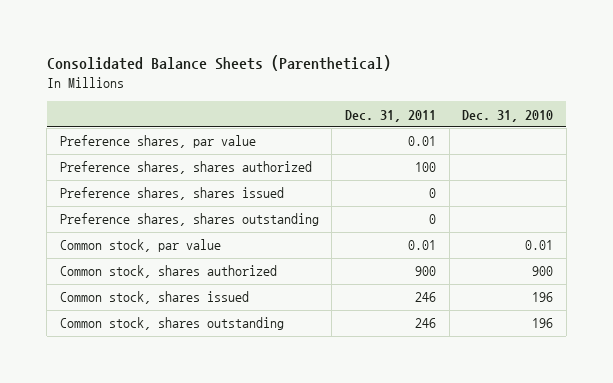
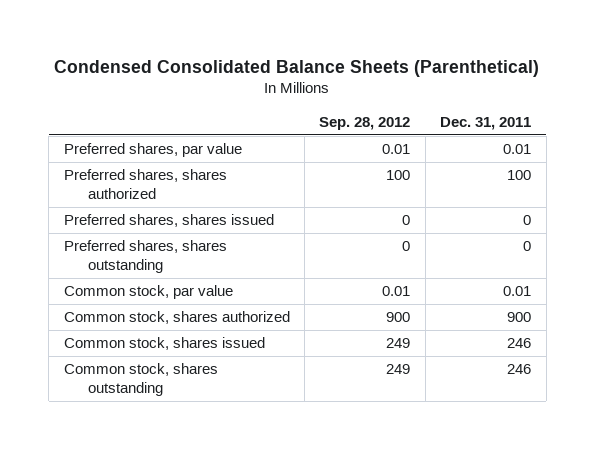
[46,55,391,72] Consolidated Balance Sheets (Parenthetical) -> [54,59,540,77] Condensed Consolidated Balance Sheets (Parenthetical)
[462,109,554,122] Dec. 31, 2010 -> none
none -> [319,116,411,130] Sep. 28, 2012
[59,135,256,149] Preference shares, par value -> [63,143,242,158] Preferred shares, par value
[59,161,312,175] Preference shares, shares authorized -> [63,169,227,200] Preferred shares, shares authorized
[59,187,284,201] Preference shares, shares issued -> [63,214,274,228] Preferred shares, shares issued
[59,213,319,227] Preference shares, shares outstanding -> [63,240,227,274] Preferred shares, shares outstanding

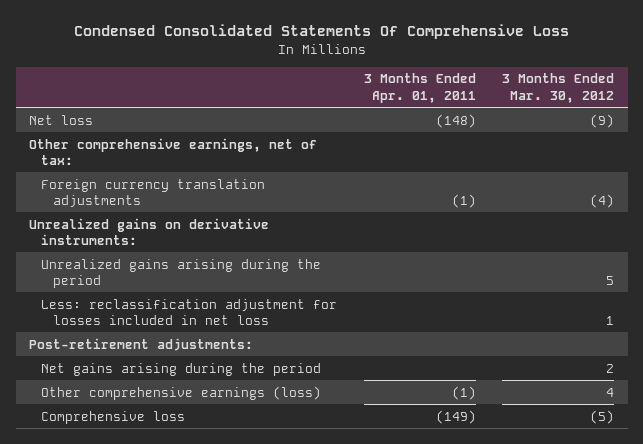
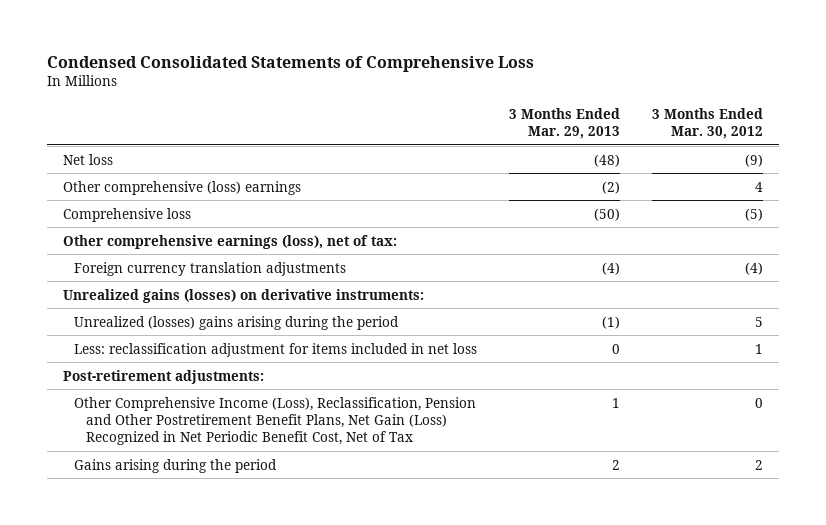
[73,23,569,39] Condensed Consolidated Statements Of Comprehensive Loss -> [46,55,534,72] Condensed Consolidated Statements of Comprehensive Loss
[363,73,476,103] 3 Months Ended Apr. 01, 2011 -> none
none -> [509,107,621,140] 3 Months Ended Mar. 29, 2013
none -> [62,180,301,195] Other comprehensive (loss) earnings
[40,410,185,424] Comprehensive loss -> [62,207,191,222] Comprehensive loss
[29,137,318,165] Other comprehensive earnings, net of tax: -> [62,234,397,249] Other comprehensive earnings (loss), net of tax:
[29,217,270,245] Unrealized gains on derivative instruments: -> [62,288,424,303] Unrealized gains (losses) on derivative instruments:
[40,258,321,288] Unrealized gains arising during the period -> [74,315,400,330] Unrealized (losses) gains arising during the period
[40,298,337,325] Less: reclassification adjustment for losses included in net loss -> [74,342,478,357] Less: reclassification adjustment for items included in net loss
[40,385,321,400] Other comprehensive earnings (loss) -> none
none -> [74,396,477,446] Other Comprehensive Income (Loss), Reclassification, Pension and Other Postretirement Benefit Plans, Net Gain (Loss) Recognized in Net Periodic Benefit Cost, Net of Tax
[40,362,321,376] Net gains arising during the period -> [74,458,278,473] Gains arising during the period

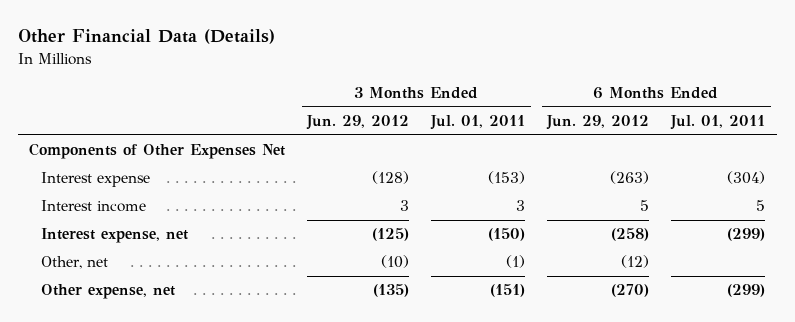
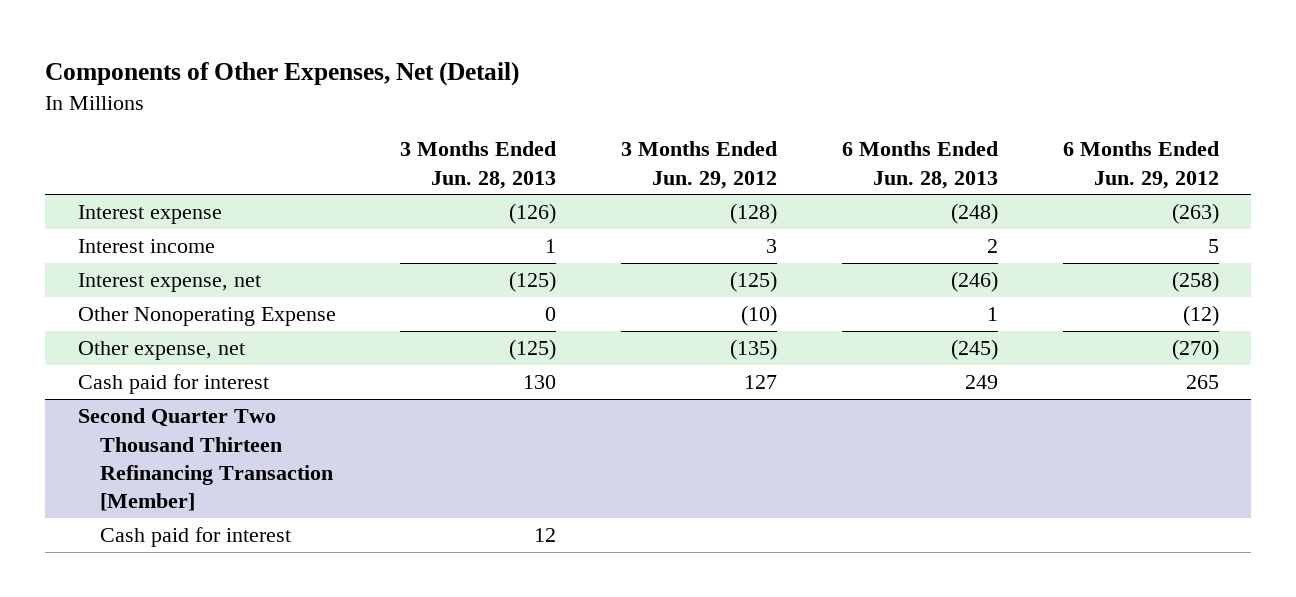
[18,29,276,45] Other Financial Data (Details) -> [45,61,520,86] Components of Other Expenses, Net (Detail)
[430,115,526,131] Jul. 01, 2011 -> none
[670,115,766,131] Jul. 01, 2011 -> none
none -> [400,141,557,189] 3 Months Ended Jun. 28, 2013
none -> [841,141,998,189] 6 Months Ended Jun. 28, 2013
[29,143,286,160] Components of Other Expenses Net -> none
[40,256,108,270] Other, net -> [77,307,336,327] Other Nonoperating Expense
none -> [77,374,269,395] Cash paid for interest
none -> [77,408,333,512] Second Quarter Two Thousand Thirteen Refinancing Transaction [Member]
none -> [99,527,291,548] Cash paid for interest

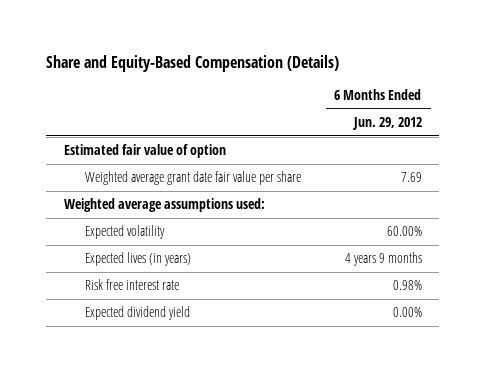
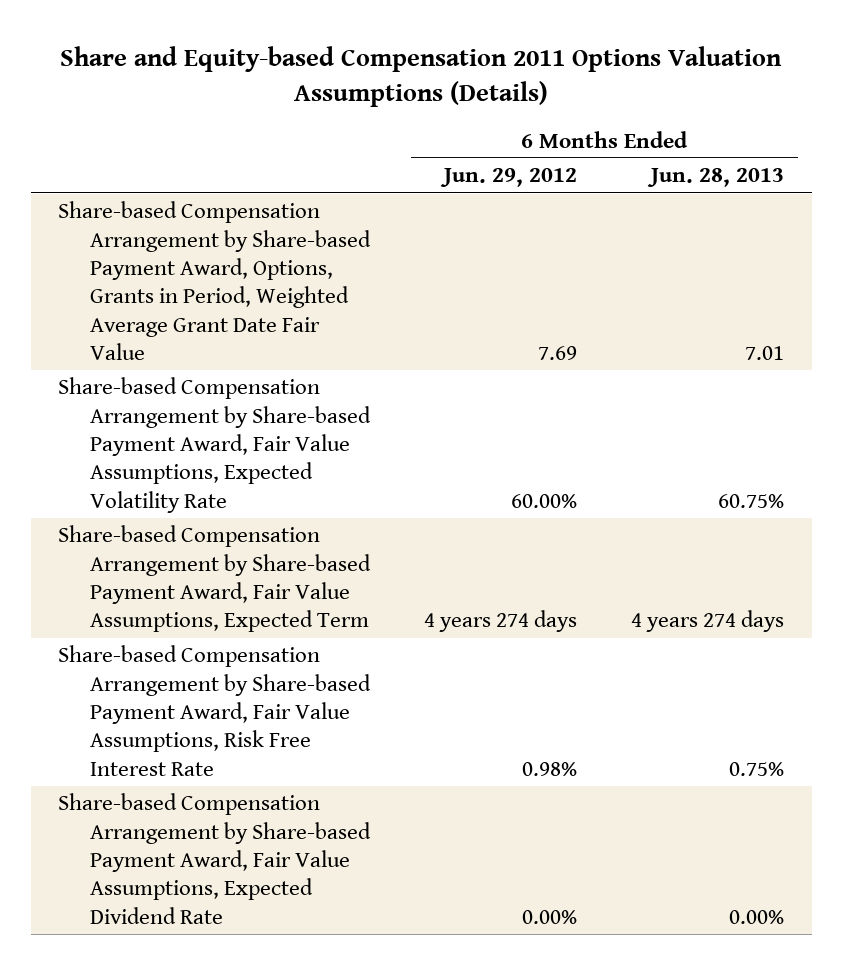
[46,54,340,72] Share and Equity-Based Compensation (Details) -> [60,45,783,107] Share and Equity-based Compensation 2011 Options Valuation Assumptions (Details)
none -> [647,168,785,188] Jun. 28, 2013
[63,144,226,159] Estimated fair value of option -> none
[63,198,265,213] Weighted average assumptions used: -> none
[84,252,191,267] Expected lives (in years) -> none
[84,171,301,186] Weighted average grant date fair value per share -> [57,201,372,361] Share-based Compensation Arrangement by Share-based Payment Award, Options, Grants in Period, Weighted Average Grant Date Fair Value
[84,225,165,240] Expected volatility -> [57,377,372,513] Share-based Compensation Arrangement by Share-based Payment Award, Fair Value Assumptions, Expected Volatility Rate
none -> [57,525,372,633] Share-based Compensation Arrangement by Share-based Payment Award, Fair Value Assumptions, Expected Term
[84,279,179,291] Risk free interest rate -> [57,645,372,776] Share-based Compensation Arrangement by Share-based Payment Award, Fair Value Assumptions, Risk Free Interest Rate
[84,306,190,321] Expected dividend yield -> [57,793,372,924] Share-based Compensation Arrangement by Share-based Payment Award, Fair Value Assumptions, Expected Dividend Rate

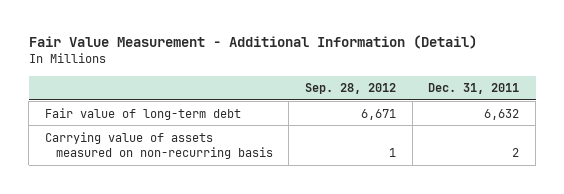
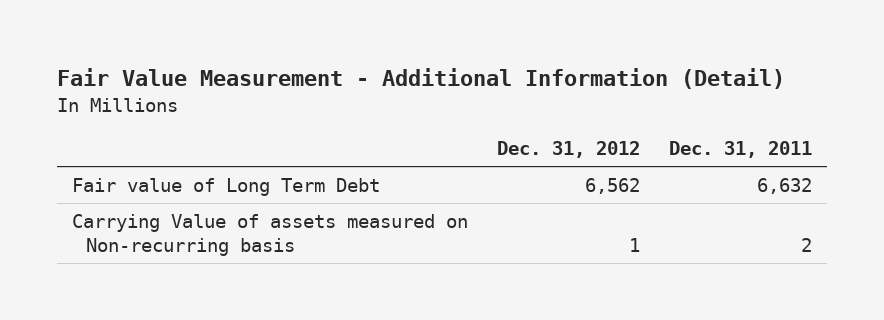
[305,83,397,95] Sep. 28, 2012 -> none
none -> [496,141,640,159] Dec. 31, 2012
[44,107,241,120] Fair value of long-term debt -> [71,177,380,196] Fair value of Long Term Debt
[44,131,273,159] Carrying value of assets measured on non-recurring basis -> [71,213,468,256] Carrying Value of assets measured on Non-recurring basis

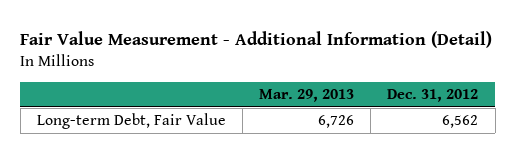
[669,141,813,159] Dec. 31, 2011 -> none
none -> [259,89,355,103] Mar. 29, 2013
[71,213,468,256] Carrying Value of assets measured on Non-recurring basis -> none
[71,177,380,196] Fair value of Long Term Debt -> [37,113,227,130] Long-term Debt, Fair Value

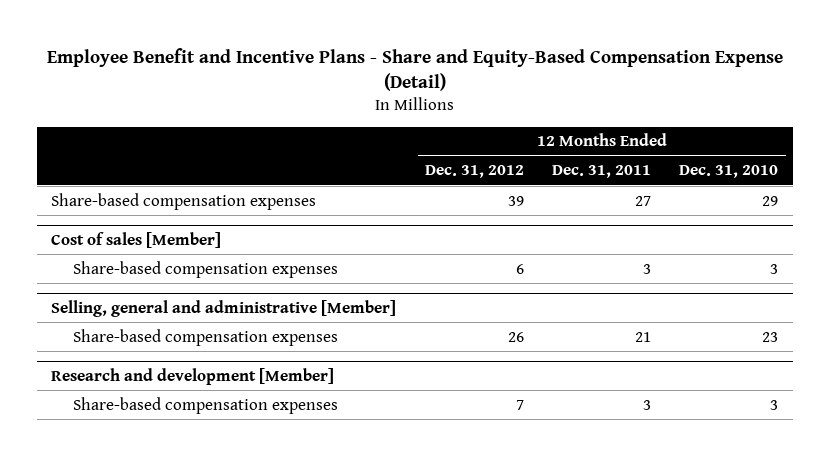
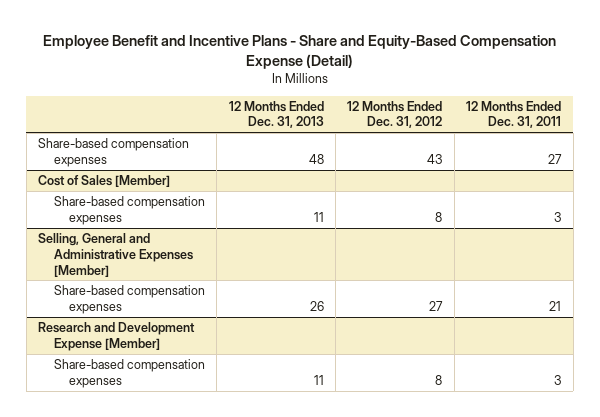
[679,165,779,179] Dec. 31, 2010 -> none
none -> [228,100,324,129] 12 Months Ended Dec. 31, 2013
[507,195,524,206] 39 -> [427,153,443,164] 43
[51,231,222,248] Cost of sales [Member] -> [38,175,171,188] Cost of Sales [Member]
[515,263,524,274] 6 -> [435,211,443,222] 8
[51,299,397,317] Selling, general and administrative [Member] -> [38,233,193,277] Selling, General and Administrative Expenses [Member]
[507,331,524,342] 26 -> [429,300,444,311] 27
[51,367,335,385] Research and development [Member] -> [38,322,196,351] Research and Development Expense [Member]
[515,399,524,410] 7 -> [435,374,443,385] 8

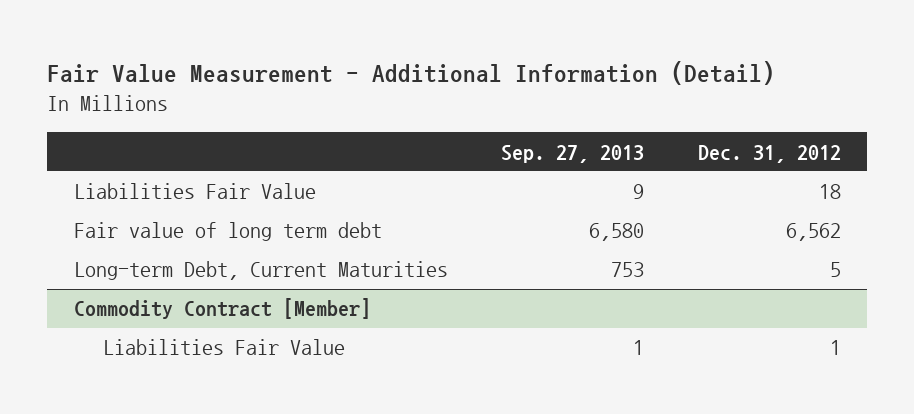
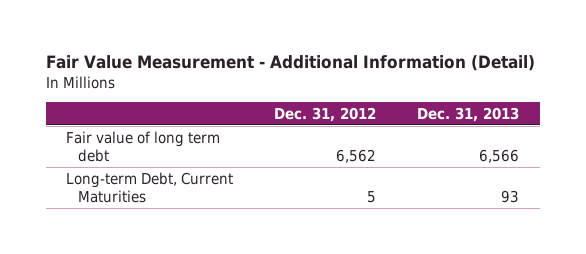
[501,144,645,163] Sep. 27, 2013 -> none
none -> [417,106,520,122] Dec. 31, 2013
[73,183,316,200] Liabilities Fair Value -> none
[73,298,371,320] Commodity Contract [Member] -> none
[103,339,346,356] Liabilities Fair Value -> none

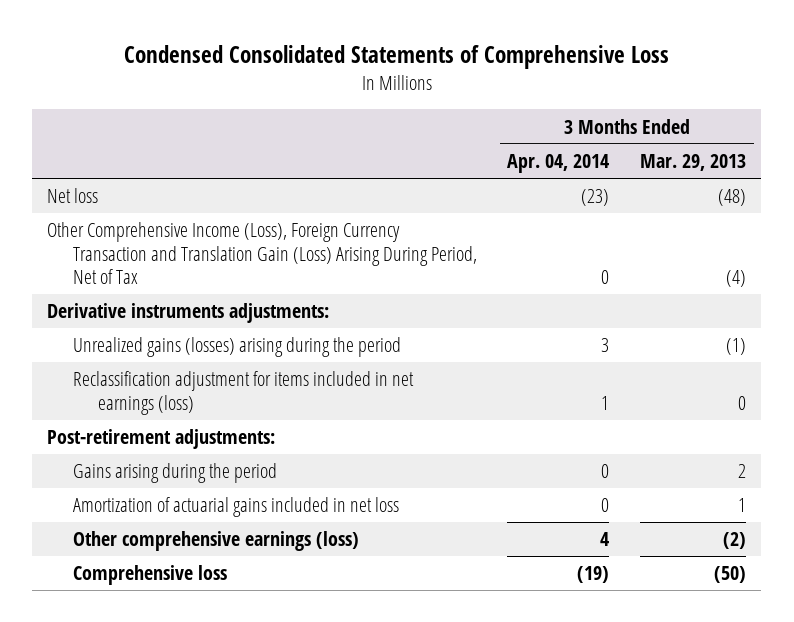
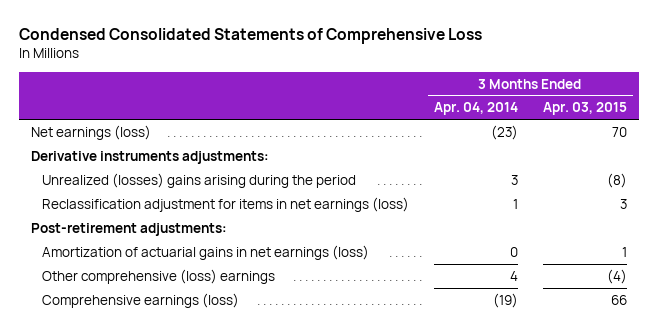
[640,154,747,172] Mar. 29, 2013 -> none
none -> [542,102,627,116] Apr. 03, 2015
[47,222,477,285] Other Comprehensive Income (Loss), Foreign Currency Transaction and Translation Gain (Loss) Arising During Period, Net of Tax -> none
[47,188,99,204] Net loss -> [30,124,151,140] Net earnings (loss)
[72,337,401,358] Unrealized gains (losses) arising during the period -> [42,172,357,188] Unrealized (losses) gains arising during the period
[72,371,414,415] Reclassification adjustment for items included in net earnings (loss) -> [42,196,410,212] Reclassification adjustment for items in net earnings (loss)
[72,463,277,484] Gains arising during the period -> none
[72,497,399,518] Amortization of actuarial gains included in net loss -> [42,244,370,260] Amortization of actuarial gains in net earnings (loss)
[72,531,359,552] Other comprehensive earnings (loss) -> [42,268,276,284] Other comprehensive (loss) earnings
[72,565,227,586] Comprehensive loss -> [42,292,240,308] Comprehensive earnings (loss)

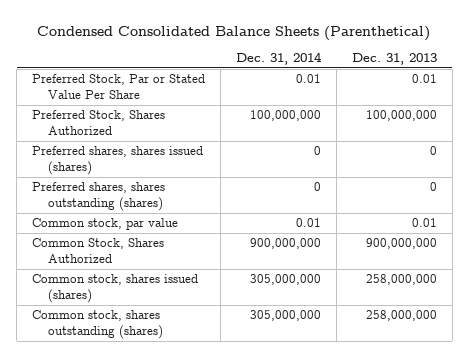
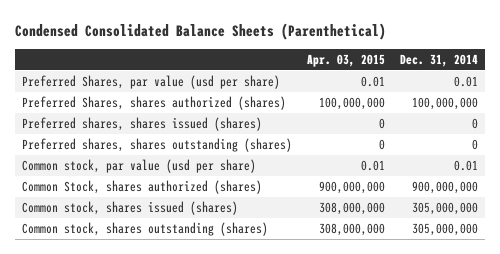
[351,53,437,66] Dec. 31, 2013 -> none
none -> [307,53,386,67] Apr. 03, 2015
[32,74,206,99] Preferred Stock, Par or Stated Value Per Share -> [22,75,281,90] Preferred Shares, par value (usd per share)
[32,110,166,135] Preferred Stock, Shares Authorized -> [22,96,287,111] Preferred Shares, shares authorized (shares)
[32,218,179,231] Common stock, par value -> [22,159,257,174] Common stock, par value (usd per share)
[32,238,165,263] Common Stock, Shares Authorized -> [22,180,263,195] Common Stock, shares authorized (shares)

